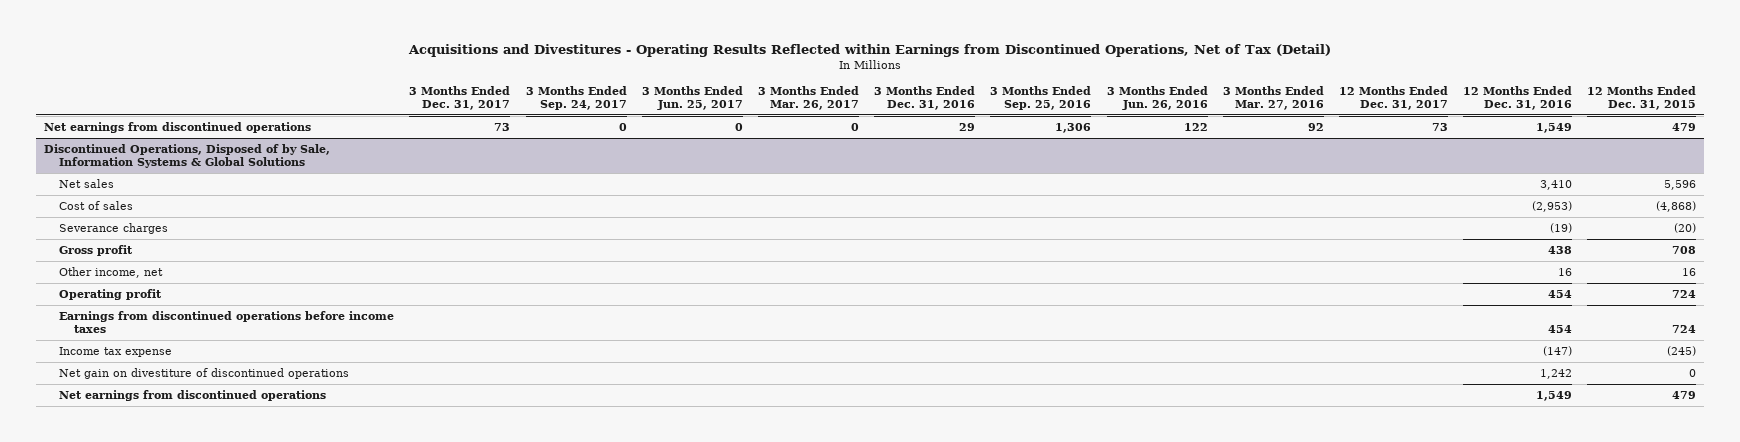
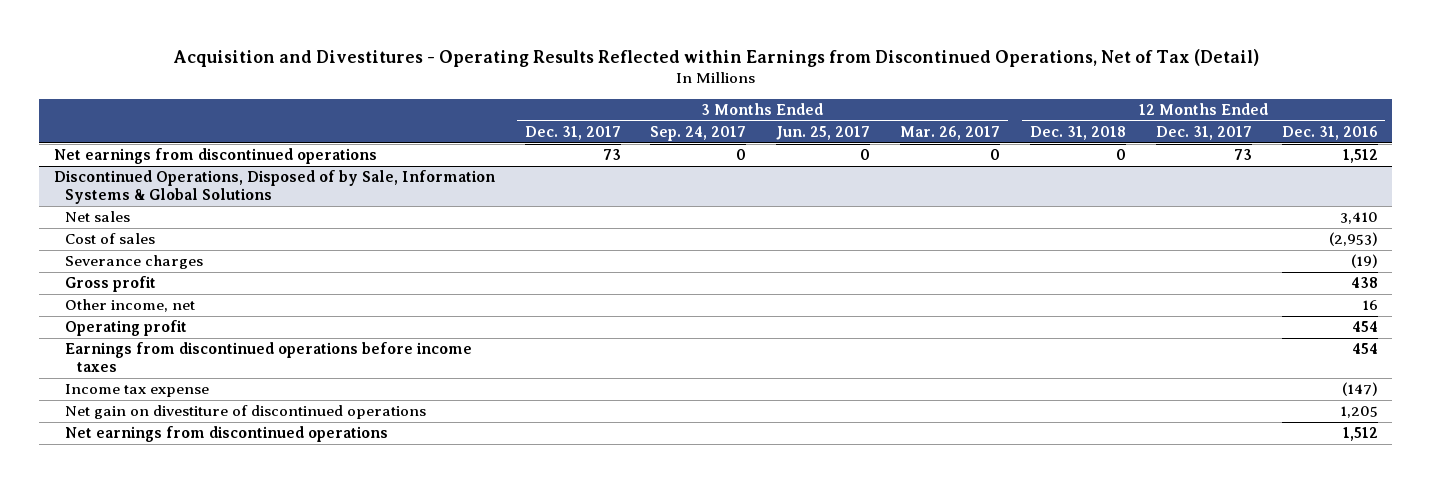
[408,43,1332,57] Acquisitions and Divestitures - Operating Results Reflected within Earnings from Discontinued Operations, Net of Tax (Detail) -> [172,48,1259,67] Acquisition and Divestitures - Operating Results Reflected within Earnings from Discontinued Operations, Net of Tax (Detail)
[874,85,976,111] 3 Months Ended Dec. 31, 2016 -> none
[990,85,1092,111] 3 Months Ended Sep. 25, 2016 -> none
[1106,85,1208,111] 3 Months Ended Jun. 26, 2016 -> none
[1222,85,1324,111] 3 Months Ended Mar. 27, 2016 -> none
[1587,85,1697,111] 12 Months Ended Dec. 31, 2015 -> none
none -> [1029,125,1126,140] Dec. 31, 2018
[1536,122,1573,133] 1,549 -> [1342,149,1378,164] 1,512
[1540,368,1573,379] 1,242 -> [1339,406,1378,419] 1,205
[1536,390,1573,401] 1,549 -> [1342,427,1378,442] 1,512

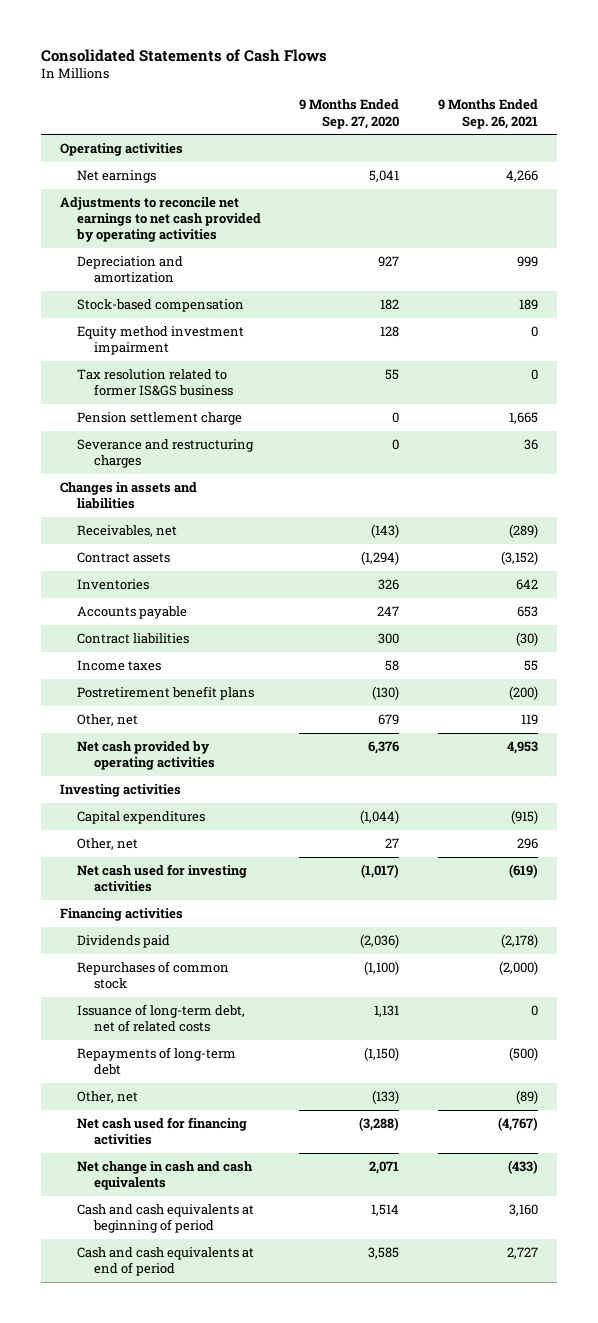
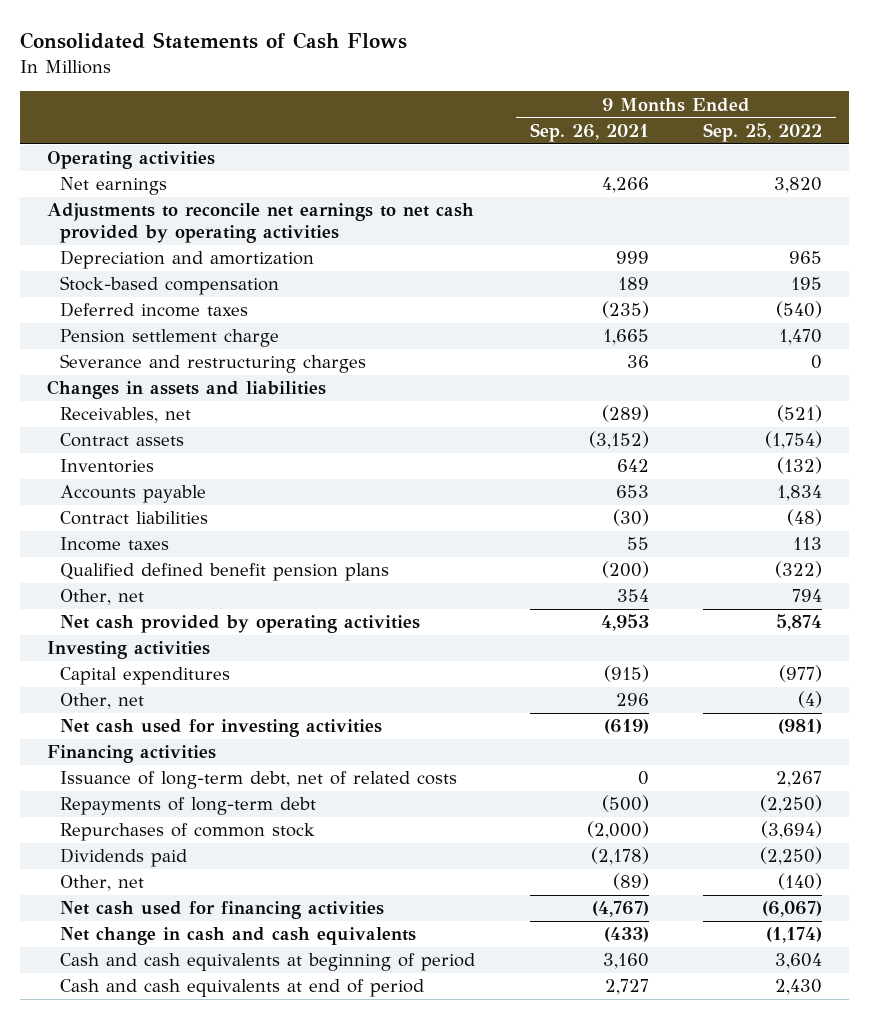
[299,99,400,129] 9 Months Ended Sep. 27, 2020 -> none
none -> [703,123,823,143] Sep. 25, 2022
[76,325,244,356] Equity method investment impairment -> none
[76,368,233,397] Tax resolution related to former IS&GS business -> none
none -> [60,302,249,318] Deferred income taxes
[76,685,254,700] Postretirement benefit plans -> [60,563,390,582] Qualified defined benefit pension plans
[520,713,538,725] 119 -> [616,589,649,603] 354
[76,960,229,990] Repurchases of common stock -> [60,823,316,842] Repurchases of common stock
[76,934,170,948] Dividends paid -> [60,848,188,868] Dividends paid

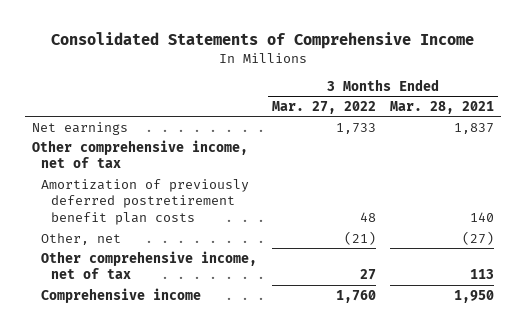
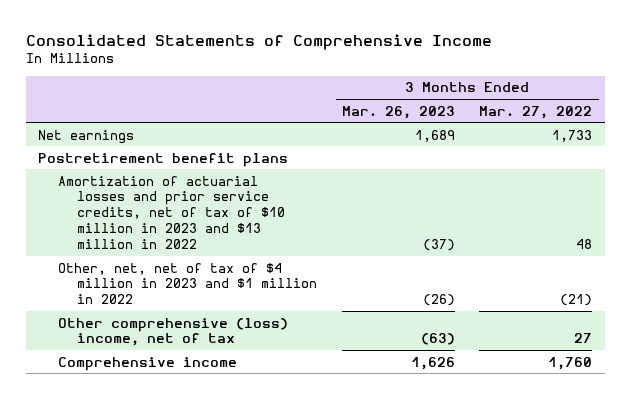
[389,100,494,114] Mar. 28, 2021 -> none
none -> [341,105,455,119] Mar. 26, 2023
[32,139,249,169] Other comprehensive income, net of tax -> none
[41,178,250,226] Amortization of previously deferred postretirement benefit plan costs -> none
none -> [38,152,289,167] Postretirement benefit plans
none -> [57,175,286,249] Amortization of actuarial losses and prior service credits, net of tax of $10 million in 2023 and $13 million in 2022
[41,232,122,245] Other, net -> [57,262,318,305] Other, net, net of tax of $4 million in 2023 and $1 million in 2022
[41,250,258,280] Other comprehensive income, net of tax -> [57,317,288,347] Other comprehensive (loss) income, net of tax

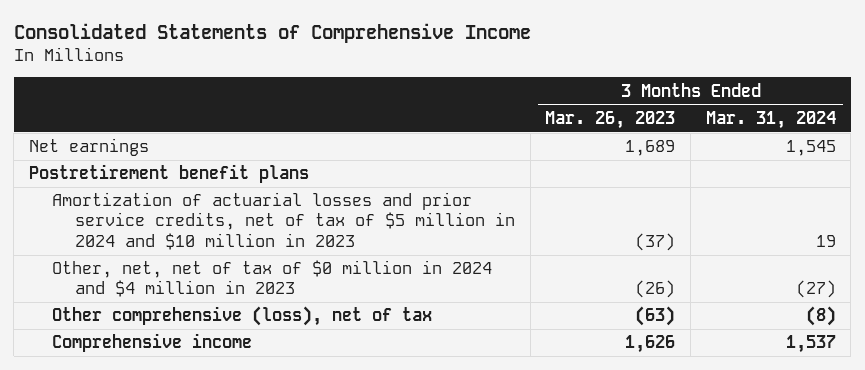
[479,105,593,119] Mar. 27, 2022 -> none
none -> [705,110,836,129] Mar. 31, 2024
[57,175,286,249] Amortization of actuarial losses and prior service credits, net of tax of $10 million in 2023 and $13 million in 2022 -> [52,192,516,250] Amortization of actuarial losses and prior service credits, net of tax of $5 million in 2024 and $10 million in 2023
[57,262,318,305] Other, net, net of tax of $4 million in 2023 and $1 million in 2022 -> [52,260,493,298] Other, net, net of tax of $0 million in 2024 and $4 million in 2023
[57,317,288,347] Other comprehensive (loss) income, net of tax -> [52,306,433,327] Other comprehensive (loss), net of tax

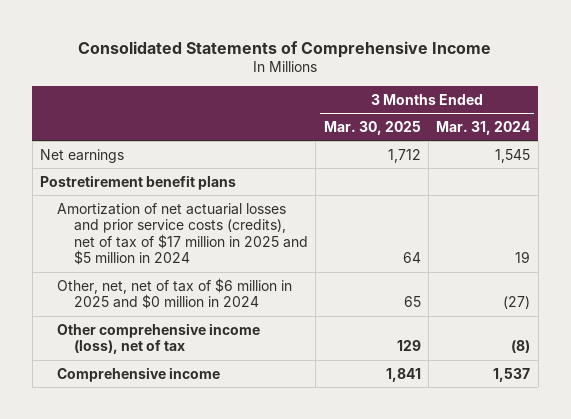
[545,110,676,129] Mar. 26, 2023 -> none
none -> [323,120,421,135] Mar. 30, 2025
[52,192,516,250] Amortization of actuarial losses and prior service credits, net of tax of $5 million in 2024 and $10 million in 2023 -> [57,202,309,266] Amortization of net actuarial losses and prior service costs (credits), net of tax of $17 million in 2025 and $5 million in 2024
[52,260,493,298] Other, net, net of tax of $0 million in 2024 and $4 million in 2023 -> [57,277,293,310] Other, net, net of tax of $6 million in 2025 and $0 million in 2024
[52,306,433,327] Other comprehensive (loss), net of tax -> [57,322,261,355] Other comprehensive income (loss), net of tax

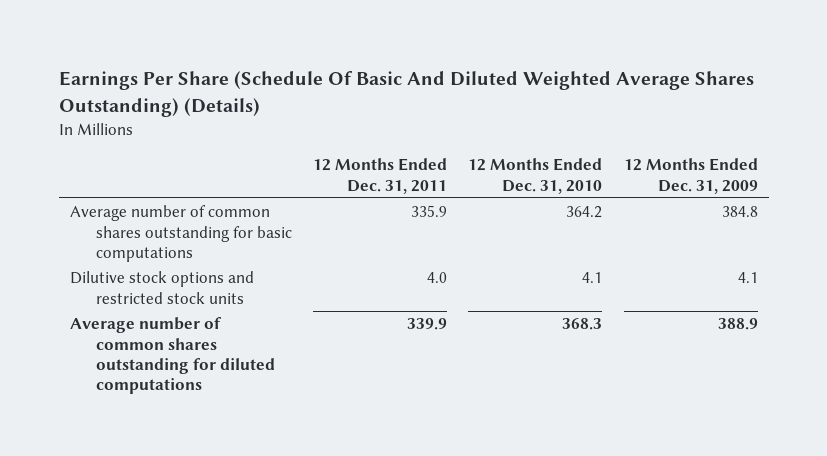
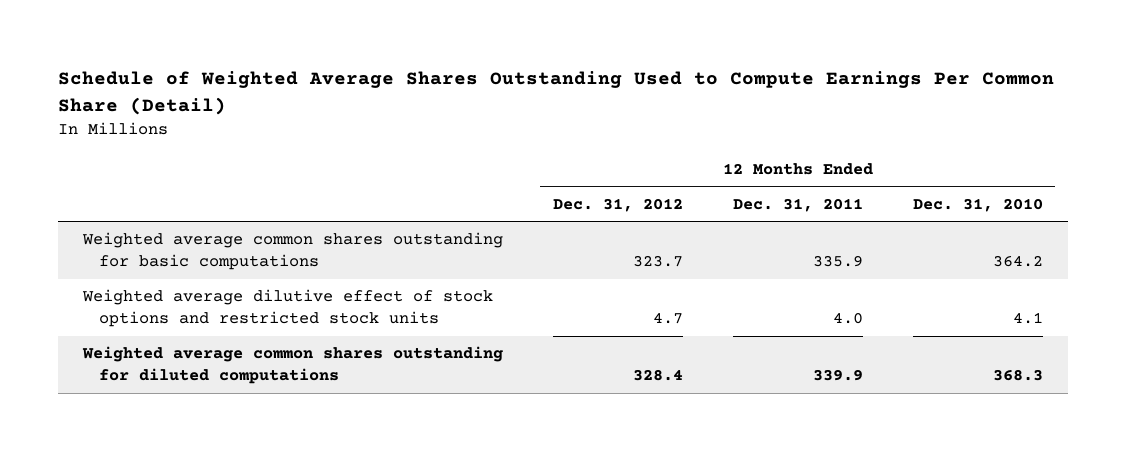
[58,71,754,117] Earnings Per Share (Schedule Of Basic And Diluted Weighted Average Shares Outstanding) (Details) -> [57,71,1054,115] Schedule of Weighted Average Shares Outstanding Used to Compute Earnings Per Common Share (Detail)
[623,158,758,194] 12 Months Ended Dec. 31, 2009 -> none
none -> [552,197,683,212] Dec. 31, 2012
[69,205,292,262] Average number of common shares outstanding for basic computations -> [81,232,503,271] Weighted average common shares outstanding for basic computations
[69,271,254,304] Dilutive stock options and restricted stock units -> [81,289,493,328] Weighted average dilutive effect of stock options and restricted stock units
[69,317,275,395] Average number of common shares outstanding for diluted computations -> [81,346,503,385] Weighted average common shares outstanding for diluted computations

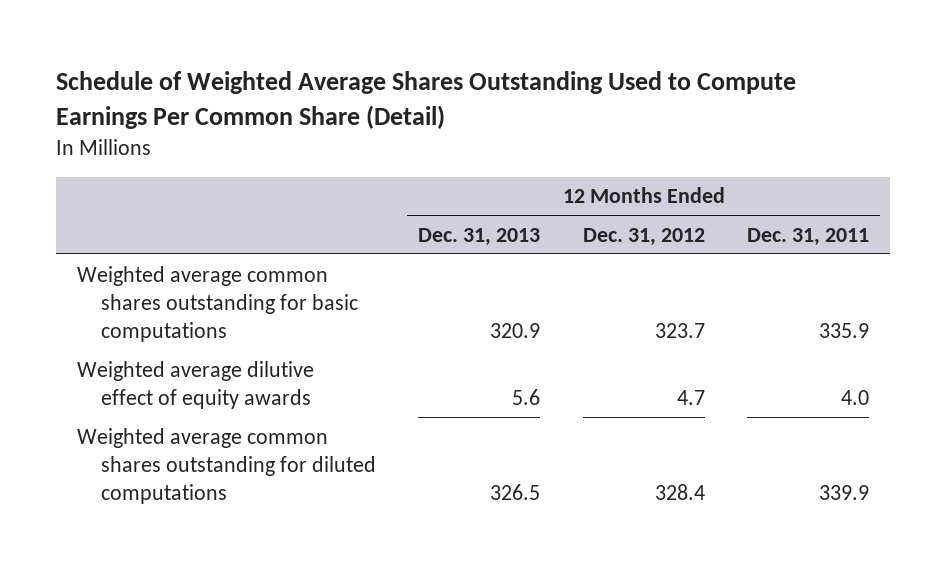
[912,197,1043,212] Dec. 31, 2010 -> none
none -> [418,227,541,246] Dec. 31, 2013
[81,289,493,328] Weighted average dilutive effect of stock options and restricted stock units -> [76,360,314,409] Weighted average dilutive effect of equity awards

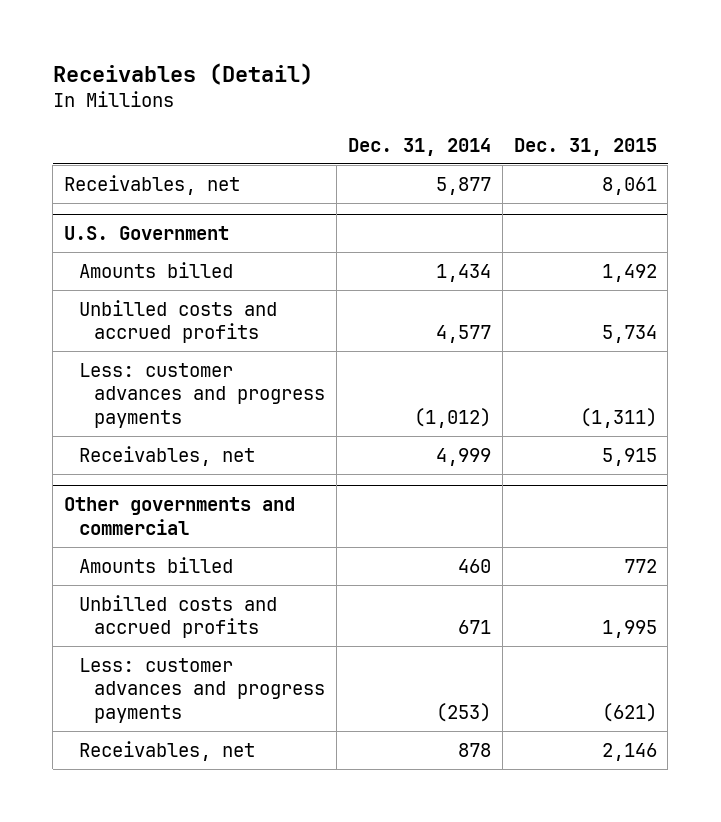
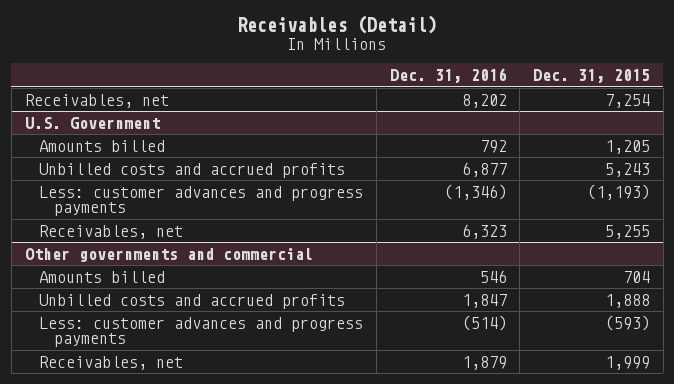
[347,137,491,156] Dec. 31, 2014 -> none
none -> [389,68,507,84] Dec. 31, 2016
[601,176,657,195] 8,061 -> [604,93,650,108] 7,254
[601,263,657,282] 1,492 -> [604,139,650,154] 1,205
[601,325,657,344] 5,734 -> [604,162,650,177] 5,243
[579,408,657,429] (1,311) -> [586,183,650,200] (1,193)
[601,447,657,466] 5,915 -> [604,224,650,239] 5,255
[623,558,657,573] 772 -> [622,270,650,283] 704
[601,620,657,639] 1,995 -> [604,293,650,308] 1,888
[601,703,657,723] (621) -> [604,314,650,331] (593)
[601,742,657,761] 2,146 -> [604,355,650,370] 1,999

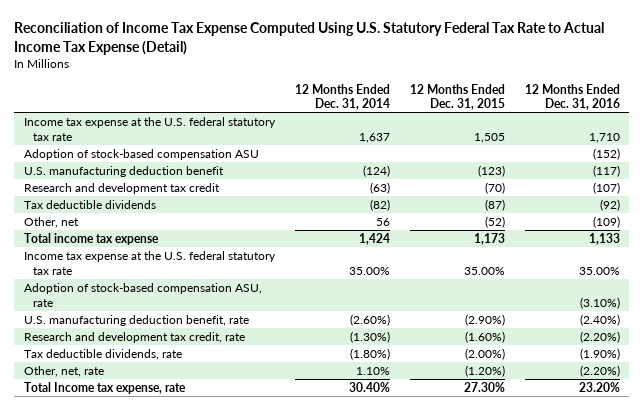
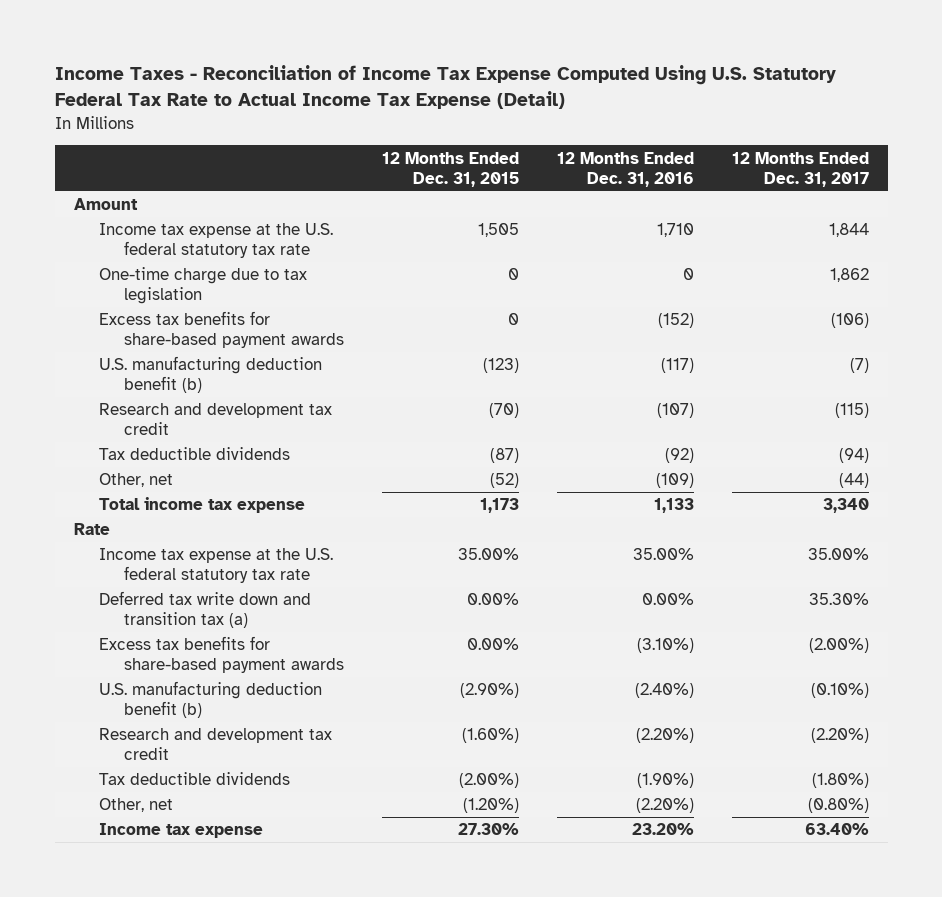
[13,21,604,55] Reconciliation of Income Tax Expense Computed Using U.S. Statutory Federal Tax Rate to Actual Income Tax Expense (Detail) -> [54,65,836,110] Income Taxes - Reconciliation of Income Tax Expense Computed Using U.S. Statutory Federal Tax Rate to Actual Income Tax Expense (Detail)
[294,83,390,111] 12 Months Ended Dec. 31, 2014 -> none
none -> [731,151,869,187] 12 Months Ended Dec. 31, 2017
none -> [73,198,138,211] Amount
[23,149,259,161] Adoption of stock-based compensation ASU -> none
none -> [98,267,307,305] One-time charge due to tax legislation
none -> [98,311,344,349] Excess tax benefits for share-based payment awards
[23,166,224,178] U.S. manufacturing deduction benefit -> [98,356,322,394] U.S. manufacturing deduction benefit (b)
none -> [73,523,110,536] Rate
[23,283,262,307] Adoption of stock-based compensation ASU, rate -> none
none -> [98,591,311,629] Deferred tax write down and transition tax (a)
none -> [98,636,344,674] Excess tax benefits for share-based payment awards
[23,315,249,327] U.S. manufacturing deduction benefit, rate -> [98,681,322,719] U.S. manufacturing deduction benefit (b)
[23,332,245,344] Research and development tax credit, rate -> [98,728,332,761] Research and development tax credit
[23,349,182,361] Tax deductible dividends, rate -> [98,772,290,786] Tax deductible dividends
[23,366,104,378] Other, net, rate -> [98,798,173,813] Other, net
[23,382,186,395] Total Income tax expense, rate -> [98,823,263,839] Income tax expense

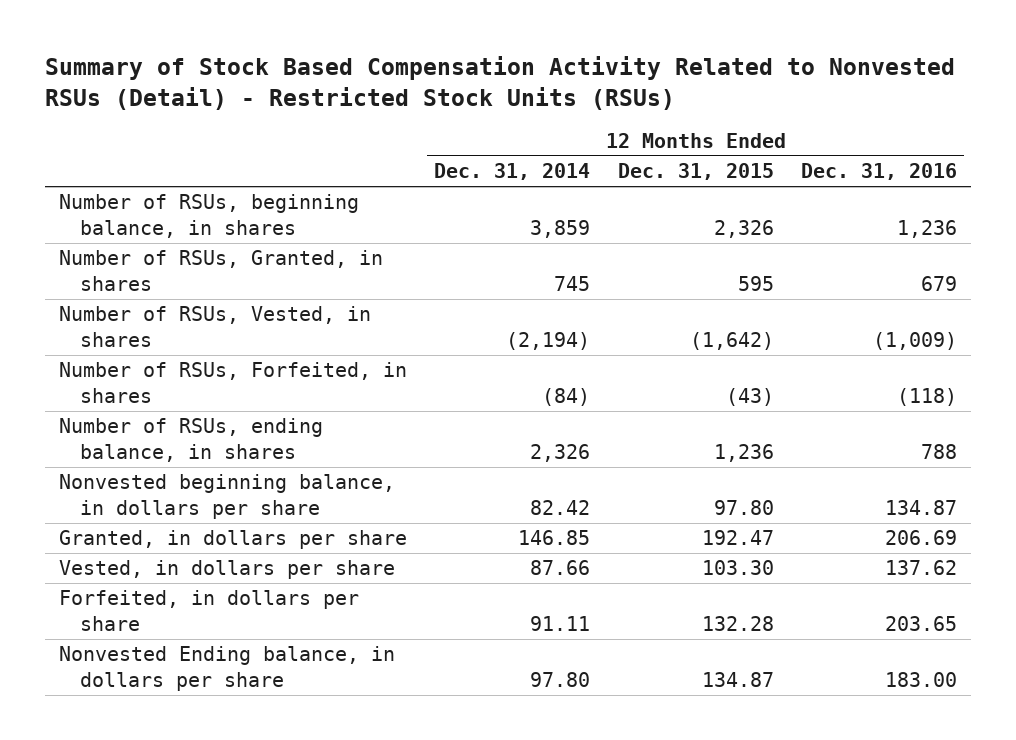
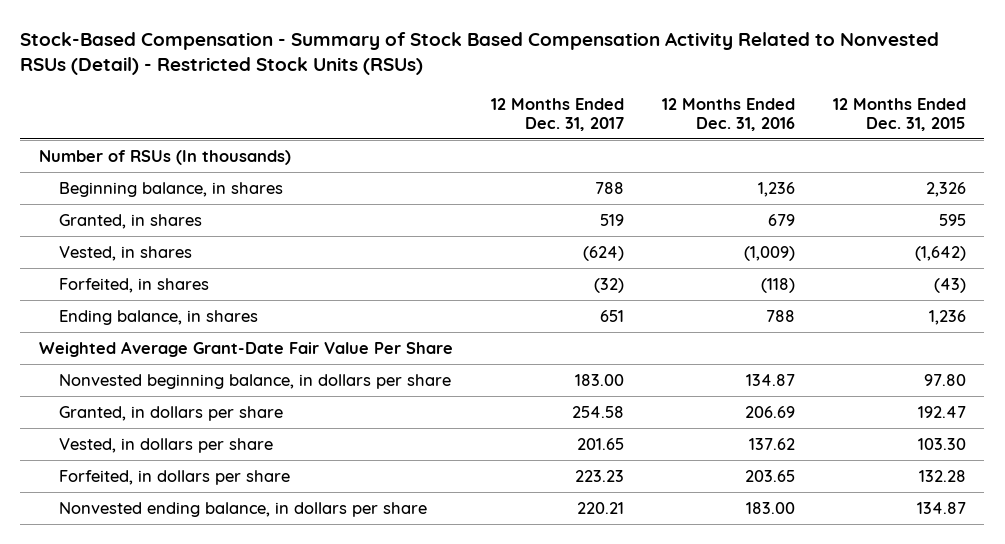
[45,56,956,110] Summary of Stock Based Compensation Activity Related to Nonvested RSUs (Detail) - Restricted Stock Units (RSUs) -> [20,31,940,76] Stock-Based Compensation - Summary of Stock Based Compensation Activity Related to Nonvested RSUs (Detail) - Restricted Stock Units (RSUs)
[434,163,591,181] Dec. 31, 2014 -> none
none -> [491,97,625,131] 12 Months Ended Dec. 31, 2017
none -> [39,149,292,165] Number of RSUs (In thousands)
[58,194,359,238] Number of RSUs, beginning balance, in shares -> [58,181,283,197] Beginning balance, in shares
[58,250,383,291] Number of RSUs, Granted, in shares -> [58,213,202,229] Granted, in shares
[58,306,371,347] Number of RSUs, Vested, in shares -> [58,245,192,261] Vested, in shares
[58,362,407,403] Number of RSUs, Forfeited, in shares -> [58,277,209,293] Forfeited, in shares
[58,418,323,462] Number of RSUs, ending balance, in shares -> [58,309,258,325] Ending balance, in shares
none -> [39,340,454,357] Weighted Average Grant-Date Fair Value Per Share
[58,646,395,691] Nonvested Ending balance, in dollars per share -> [58,501,427,517] Nonvested ending balance, in dollars per share

